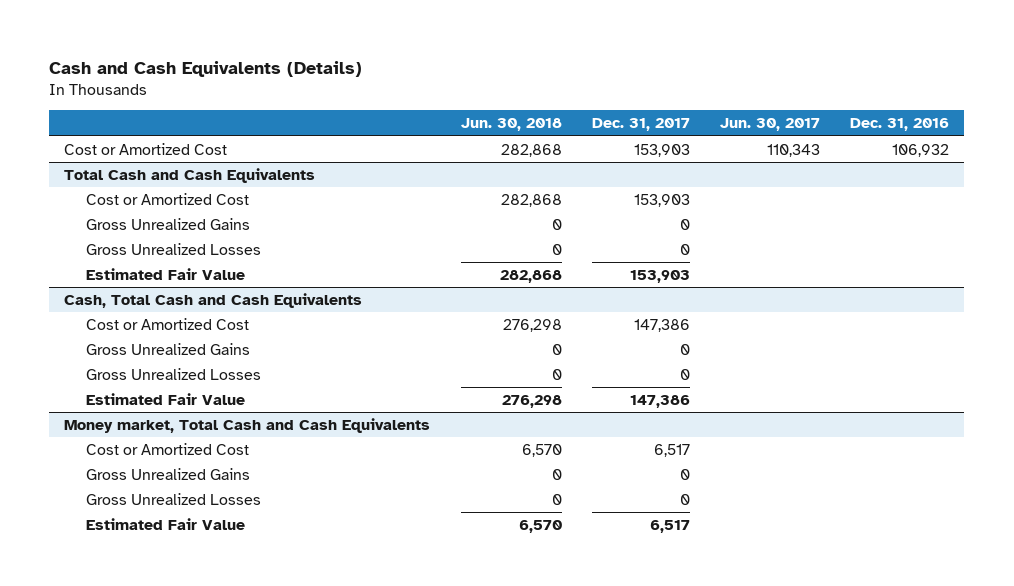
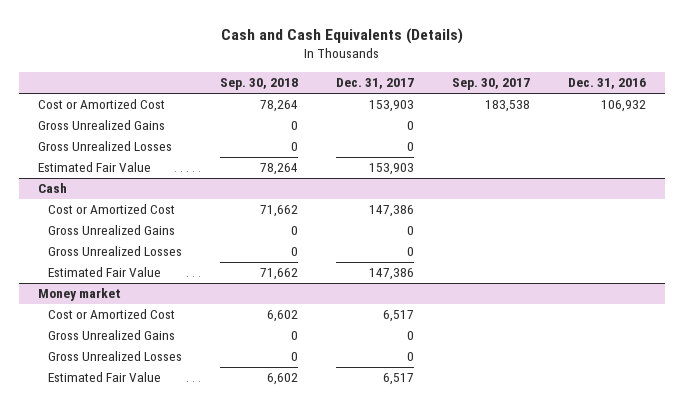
[460,118,562,132] Jun. 30, 2018 -> none
[720,118,821,132] Jun. 30, 2017 -> none
none -> [220,78,299,91] Sep. 30, 2018
none -> [451,78,530,91] Sep. 30, 2017
[64,167,316,183] Total Cash and Cash Equivalents -> none
[85,192,249,205] Cost or Amortized Cost -> none
[64,292,363,308] Cash, Total Cash and Cash Equivalents -> none
none -> [37,183,67,194] Cash
[64,417,431,433] Money market, Total Cash and Cash Equivalents -> none
none -> [37,288,121,302] Money market

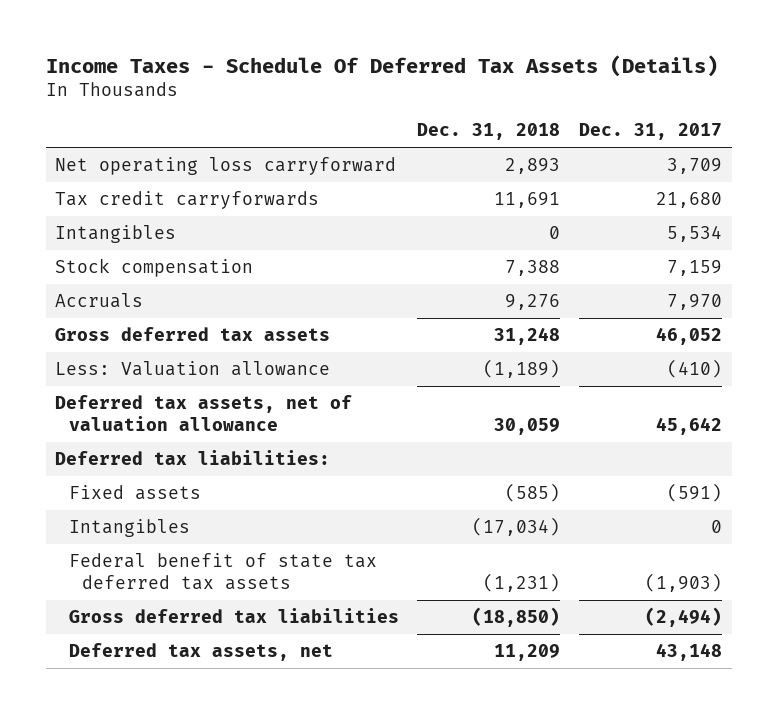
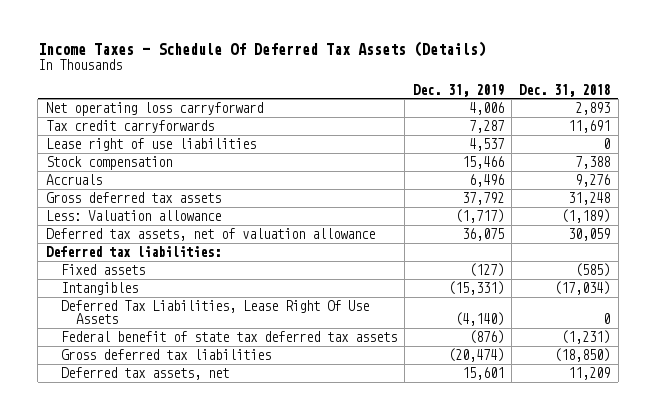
[579,123,723,141] Dec. 31, 2017 -> none
none -> [412,83,504,97] Dec. 31, 2019
[55,224,177,243] Intangibles -> none
none -> [45,138,256,152] Lease right of use liabilities
none -> [60,300,369,325] Deferred Tax Liabilities, Lease Right Of Use Assets

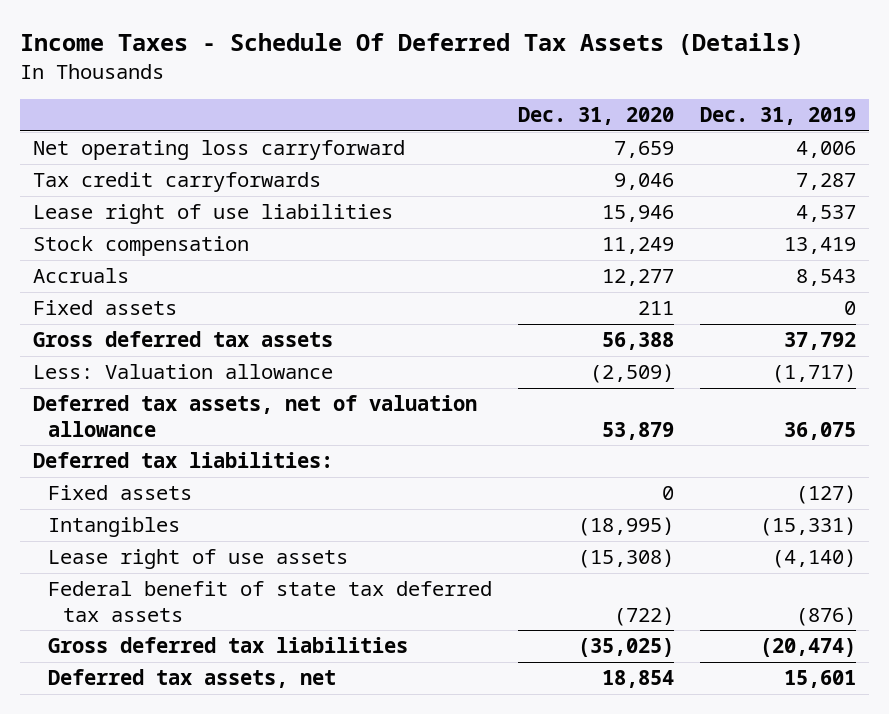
[519,83,611,97] Dec. 31, 2018 -> none
none -> [517,107,674,126] Dec. 31, 2020
[461,156,504,170] 15,466 -> [784,237,857,255] 13,419
[468,174,504,188] 6,496 -> [796,269,857,287] 8,543
none -> [32,300,177,316] Fixed assets
[60,300,369,325] Deferred Tax Liabilities, Lease Right Of Use Assets -> [47,549,348,570] Lease right of use assets

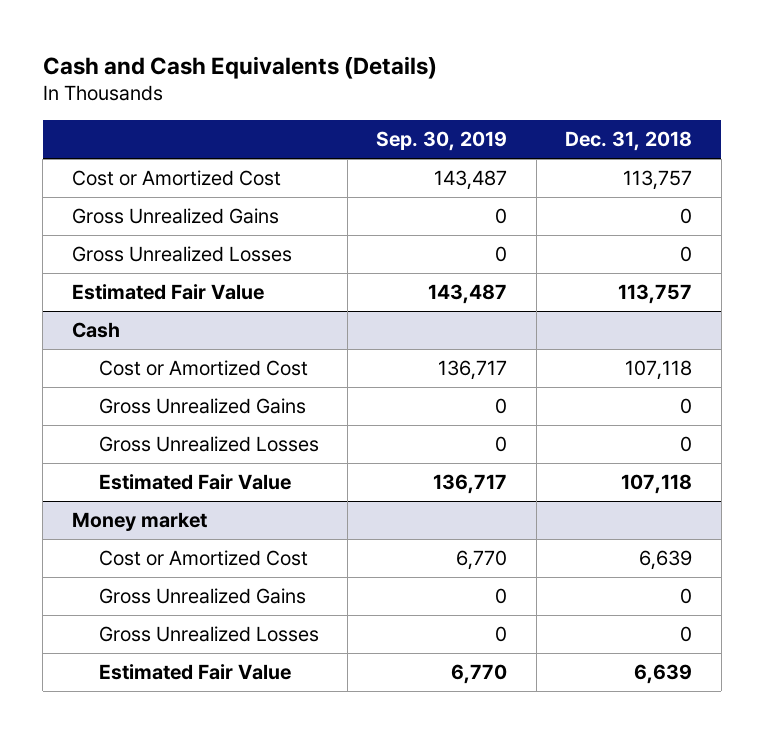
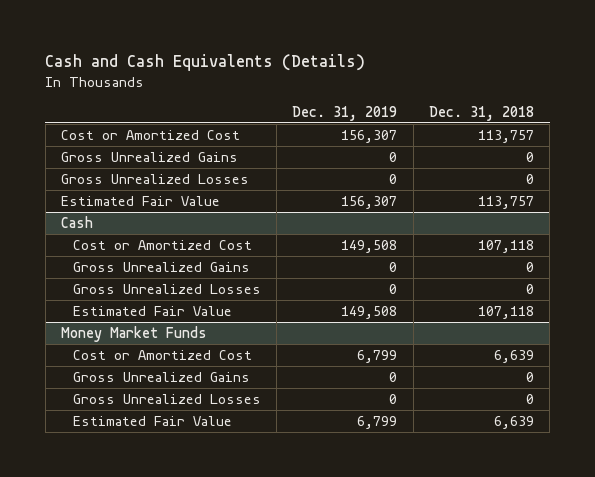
[376,131,508,152] Sep. 30, 2019 -> none
none -> [292,105,398,121] Dec. 31, 2019
[71,512,207,532] Money market -> [61,325,208,342] Money Market Funds

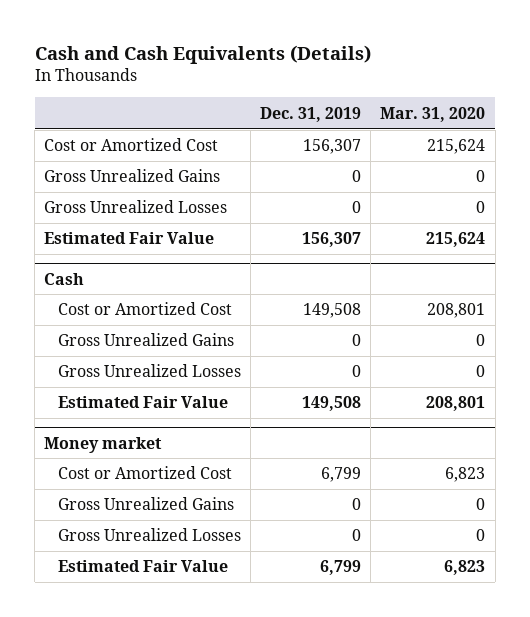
[428,105,534,121] Dec. 31, 2018 -> none
none -> [380,106,486,122] Mar. 31, 2020
[61,325,208,342] Money Market Funds -> [44,436,163,453] Money market

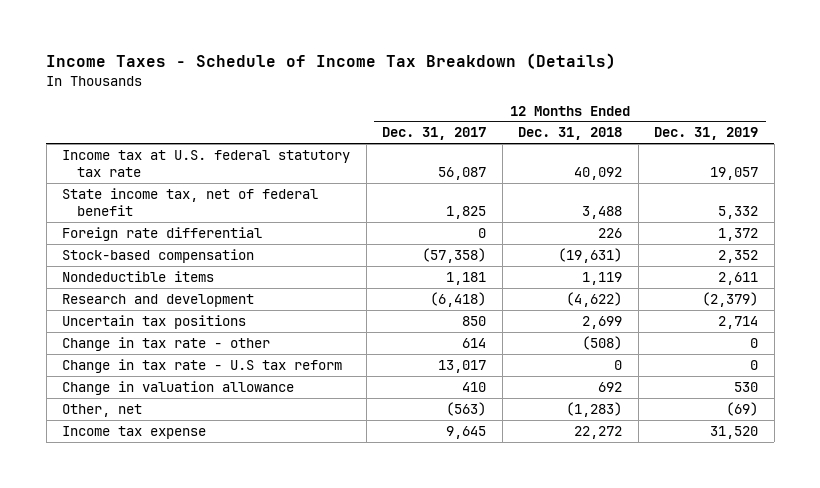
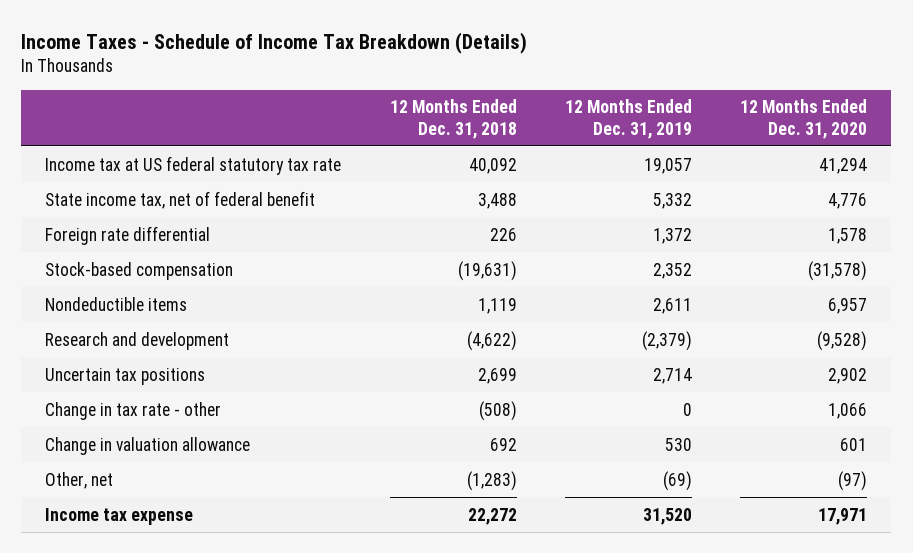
[382,127,487,141] Dec. 31, 2017 -> none
none -> [740,99,868,139] 12 Months Ended Dec. 31, 2020
[62,149,351,178] Income tax at U.S. federal statutory tax rate -> [45,155,342,175] Income tax at US federal statutory tax rate
[62,358,343,373] Change in tax rate - U.S tax reform -> none

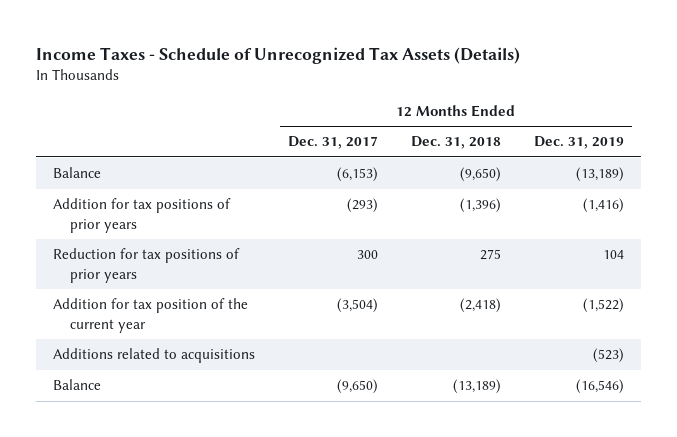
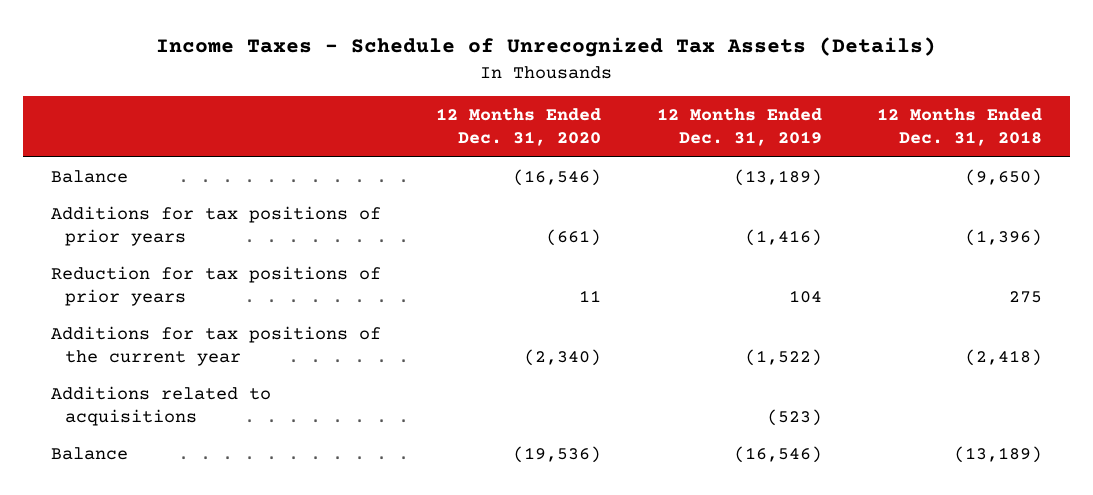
[287,136,378,150] Dec. 31, 2017 -> none
none -> [436,108,602,147] 12 Months Ended Dec. 31, 2020
[52,198,231,233] Addition for tax positions of prior years -> [50,206,381,247] Additions for tax positions of prior years
[52,298,248,333] Addition for tax position of the current year -> [50,326,381,367] Additions for tax positions of the current year

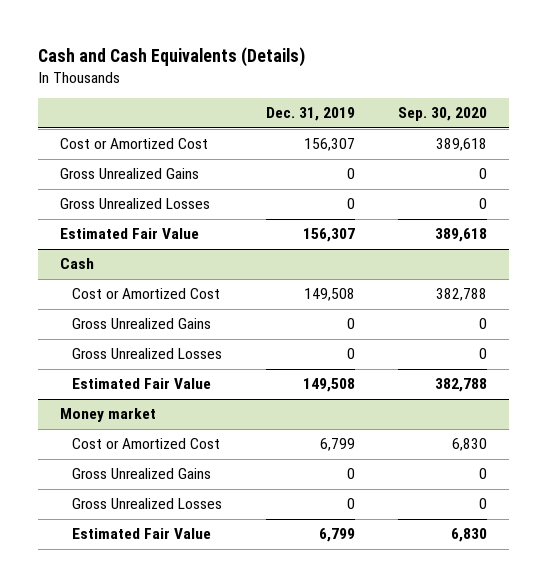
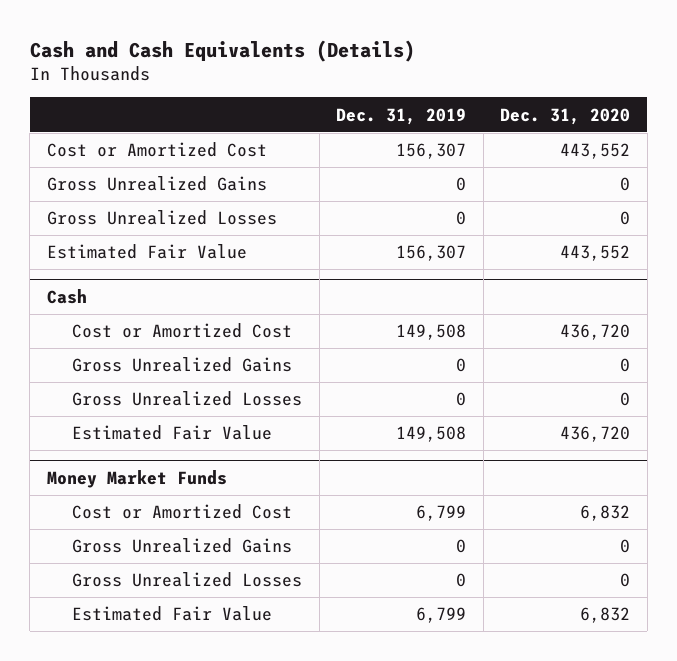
[398,107,488,122] Sep. 30, 2020 -> none
none -> [500,107,631,125] Dec. 31, 2020
[59,408,156,423] Money market -> [46,469,227,488] Money Market Funds

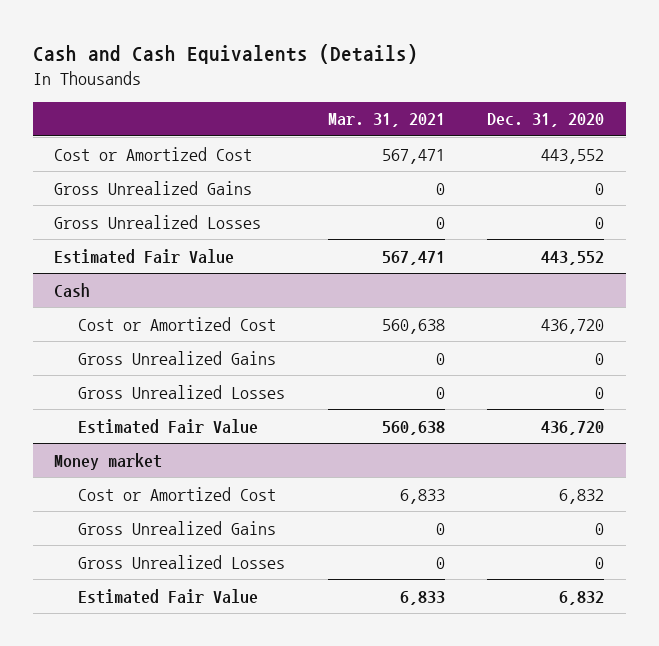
[336,107,467,125] Dec. 31, 2019 -> none
none -> [327,113,445,128] Mar. 31, 2021
[46,469,227,488] Money Market Funds -> [54,452,163,470] Money market

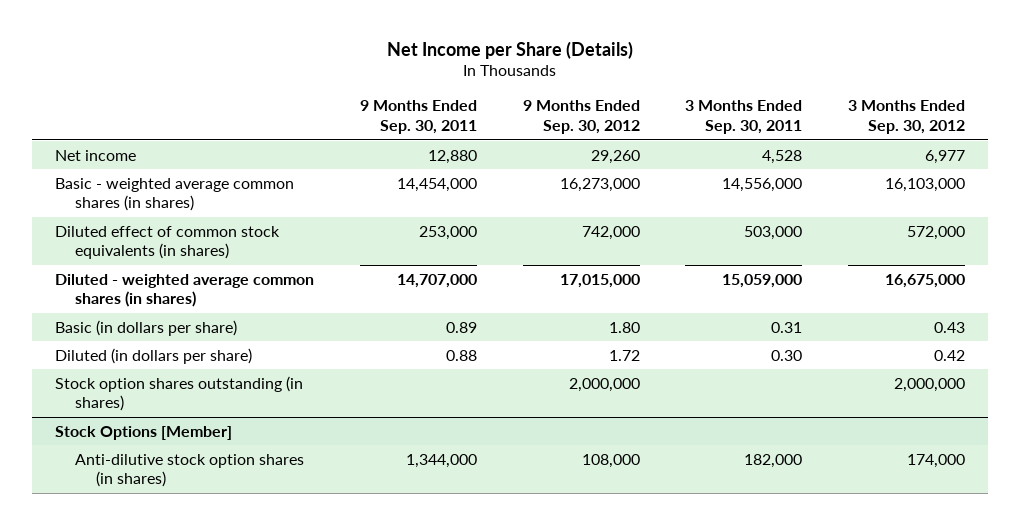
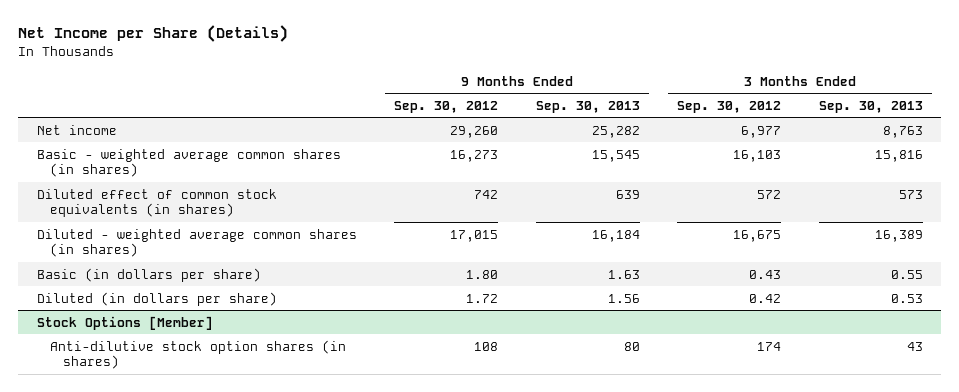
[359,100,477,135] 9 Months Ended Sep. 30, 2011 -> none
[685,100,803,135] 3 Months Ended Sep. 30, 2011 -> none
none -> [535,100,640,113] Sep. 30, 2013
none -> [818,100,923,113] Sep. 30, 2013
[559,177,640,192] 16,273,000 -> [450,149,499,162] 16,273
[885,177,966,192] 16,103,000 -> [733,149,782,162] 16,103
[581,225,640,240] 742,000 -> [474,189,499,199] 742
[907,225,966,240] 572,000 -> [757,189,782,199] 572
[559,273,640,288] 17,015,000 -> [450,229,499,242] 17,015
[885,273,966,288] 16,675,000 -> [733,229,782,242] 16,675
[54,375,303,412] Stock option shares outstanding (in shares) -> none
[581,453,640,468] 108,000 -> [474,341,499,351] 108
[907,453,966,468] 174,000 -> [757,341,782,351] 174

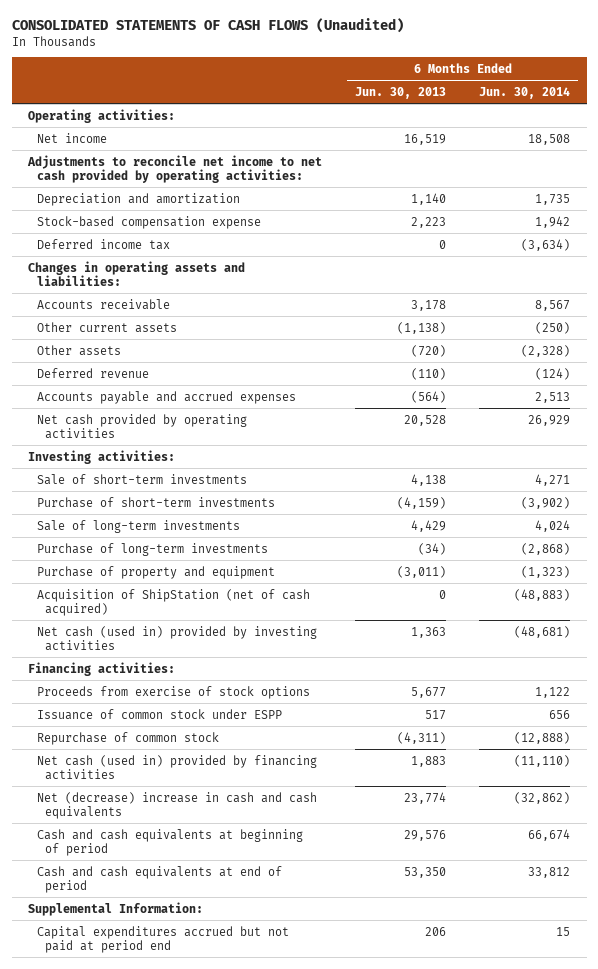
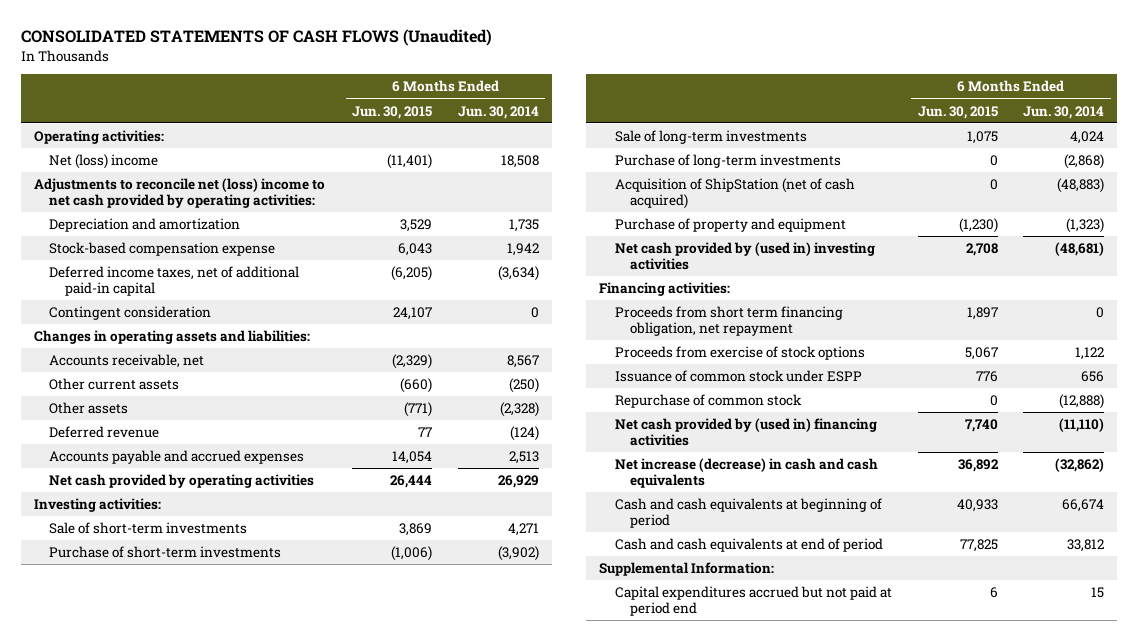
[355,86,447,99] Jun. 30, 2013 -> none
none -> [352,105,433,119] Jun. 30, 2015
[36,132,107,143] Net income -> [49,154,159,170] Net (loss) income
[27,154,323,183] Adjustments to reconcile net income to net cash provided by operating activities: -> [33,178,325,209] Adjustments to reconcile net (loss) income to net cash provided by operating activities:
[36,238,170,250] Deferred income tax -> [49,266,300,297] Deferred income taxes, net of additional paid-in capital
none -> [49,306,212,321] Contingent consideration
[36,298,170,310] Accounts receivable -> [49,354,205,369] Accounts receivable, net
[36,565,275,579] Purchase of property and equipment -> [614,218,846,233] Purchase of property and equipment
[36,625,317,651] Net cash (used in) provided by investing activities -> [614,242,875,271] Net cash provided by (used in) investing activities
none -> [614,306,843,337] Proceeds from short term financing obligation, net repayment
[36,754,317,780] Net cash (used in) provided by financing activities -> [614,418,877,447] Net cash provided by (used in) financing activities
[36,791,317,819] Net (decrease) increase in cash and cash equivalents -> [614,458,878,489] Net increase (decrease) in cash and cash equivalents

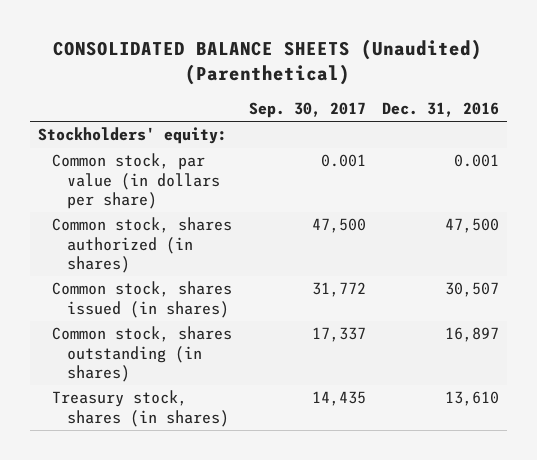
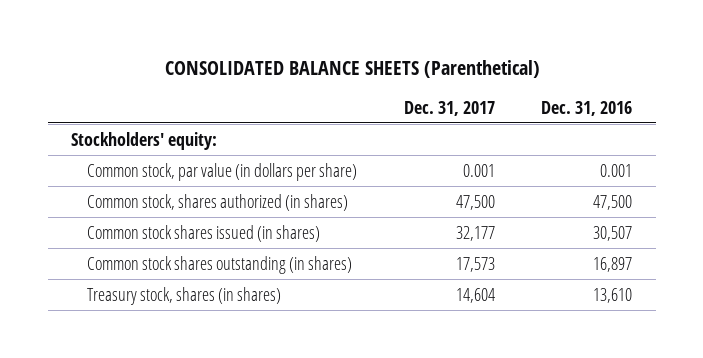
[53,38,483,85] CONSOLIDATED BALANCE SHEETS (Unaudited) (Parenthetical) -> [164,59,540,78] CONSOLIDATED BALANCE SHEETS (Parenthetical)
[248,102,366,119] Sep. 30, 2017 -> none
none -> [403,100,495,116] Dec. 31, 2017
[52,281,233,318] Common stock, shares issued (in shares) -> [87,224,321,242] Common stock shares issued (in shares)
[52,326,233,382] Common stock, shares outstanding (in shares) -> [87,255,353,274] Common stock shares outstanding (in shares)

